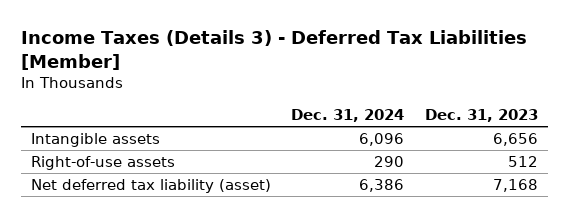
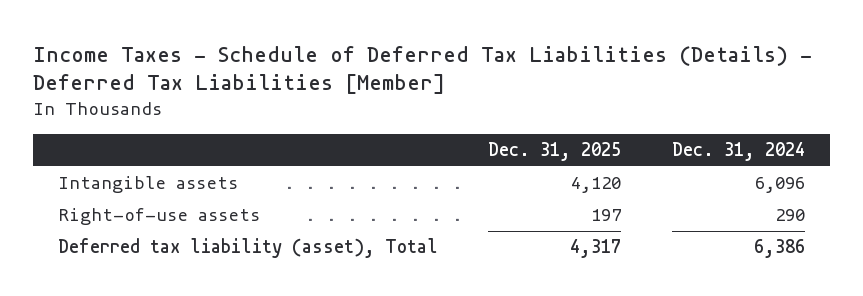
[21,30,528,70] Income Taxes (Details 3) - Deferred Tax Liabilities [Member] -> [32,45,812,95] Income Taxes - Schedule of Deferred Tax Liabilities (Details) - Deferred Tax Liabilities [Member]
[424,109,538,123] Dec. 31, 2023 -> none
none -> [488,141,622,161] Dec. 31, 2025
[31,179,272,194] Net deferred tax liability (asset) -> [58,238,439,259] Deferred tax liability (asset), Total

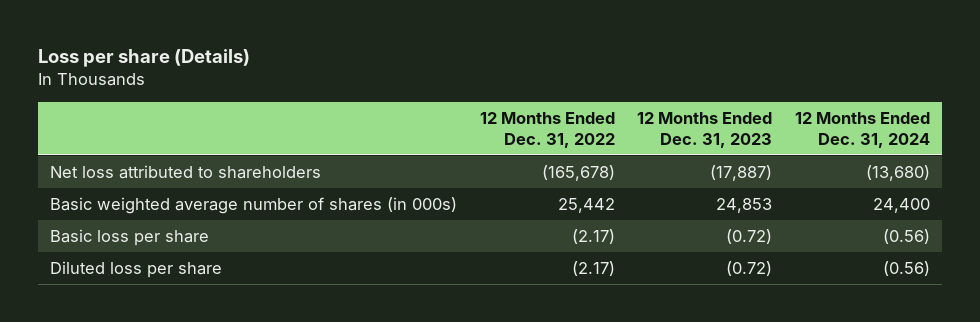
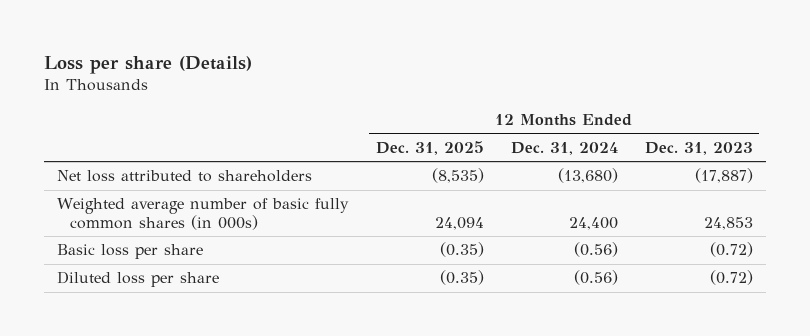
[479,111,615,148] 12 Months Ended Dec. 31, 2022 -> none
none -> [375,140,484,155] Dec. 31, 2025
[49,197,457,215] Basic weighted average number of shares (in 000s) -> [57,198,350,230] Weighted average number of basic fully common shares (in 000s)

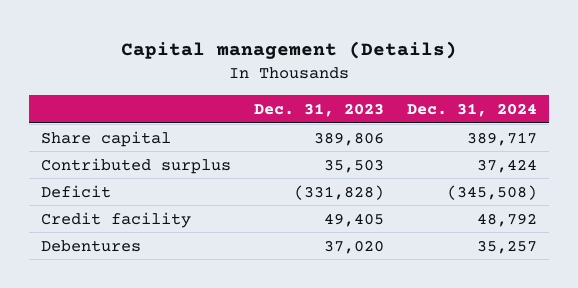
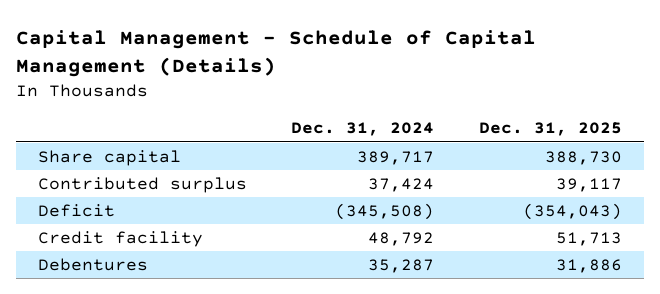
[120,41,457,60] Capital management (Details) -> [15,29,536,78] Capital Management - Schedule of Capital Management (Details)
[253,102,384,117] Dec. 31, 2023 -> none
none -> [478,122,622,137] Dec. 31, 2025
[477,239,538,254] 35,257 -> [368,258,435,273] 35,287

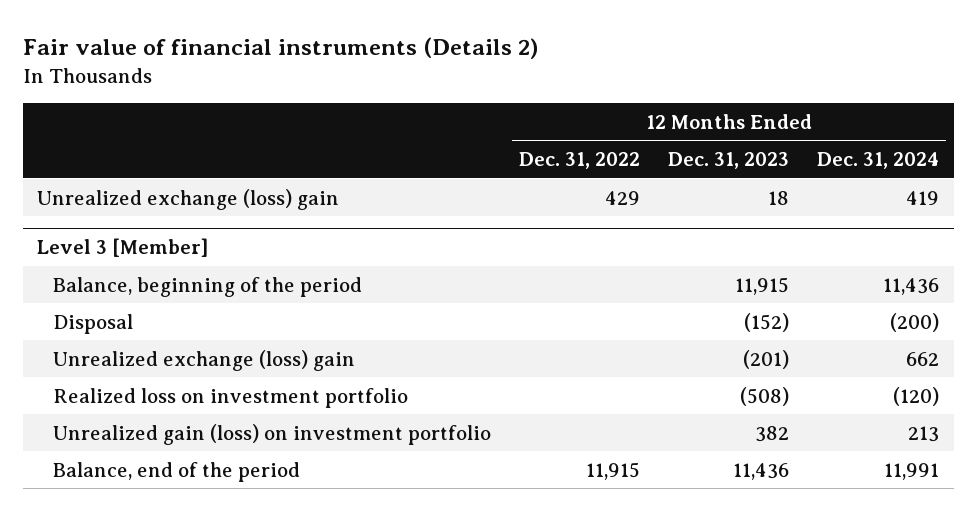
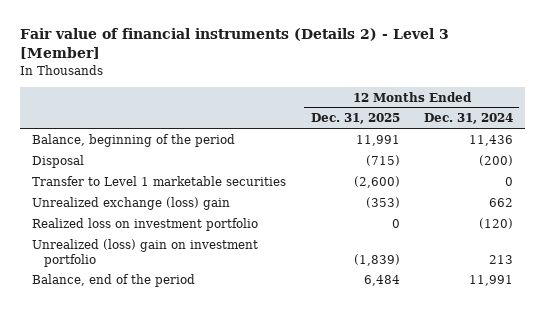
[23,36,539,59] Fair value of financial instruments (Details 2) -> [20,28,450,60] Fair value of financial instruments (Details 2) - Level 3 [Member]
[518,152,640,170] Dec. 31, 2022 -> none
[668,152,790,170] Dec. 31, 2023 -> none
none -> [310,113,400,125] Dec. 31, 2025
[37,188,340,210] Unrealized exchange (loss) gain -> none
[37,238,209,258] Level 3 [Member] -> none
none -> [32,175,287,186] Transfer to Level 1 marketable securities
[52,423,491,445] Unrealized gain (loss) on investment portfolio -> [32,238,259,267] Unrealized (loss) gain on investment portfolio

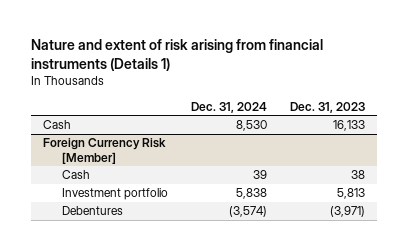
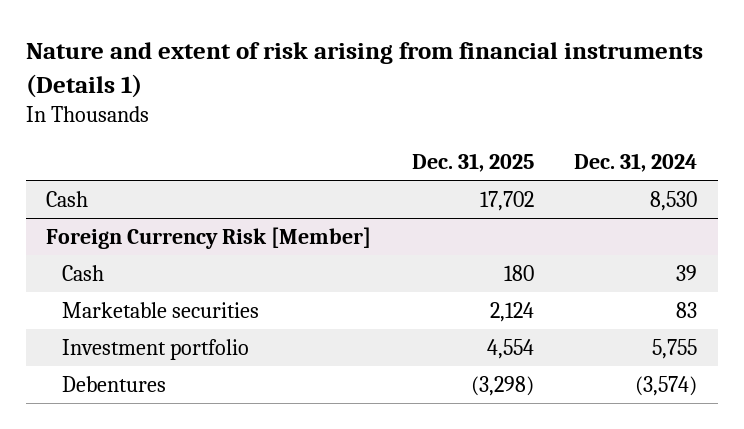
[290,101,366,113] Dec. 31, 2023 -> none
none -> [411,153,534,173] Dec. 31, 2025
none -> [61,301,259,318] Marketable securities
[236,188,268,200] 5,838 -> [652,338,698,359] 5,755

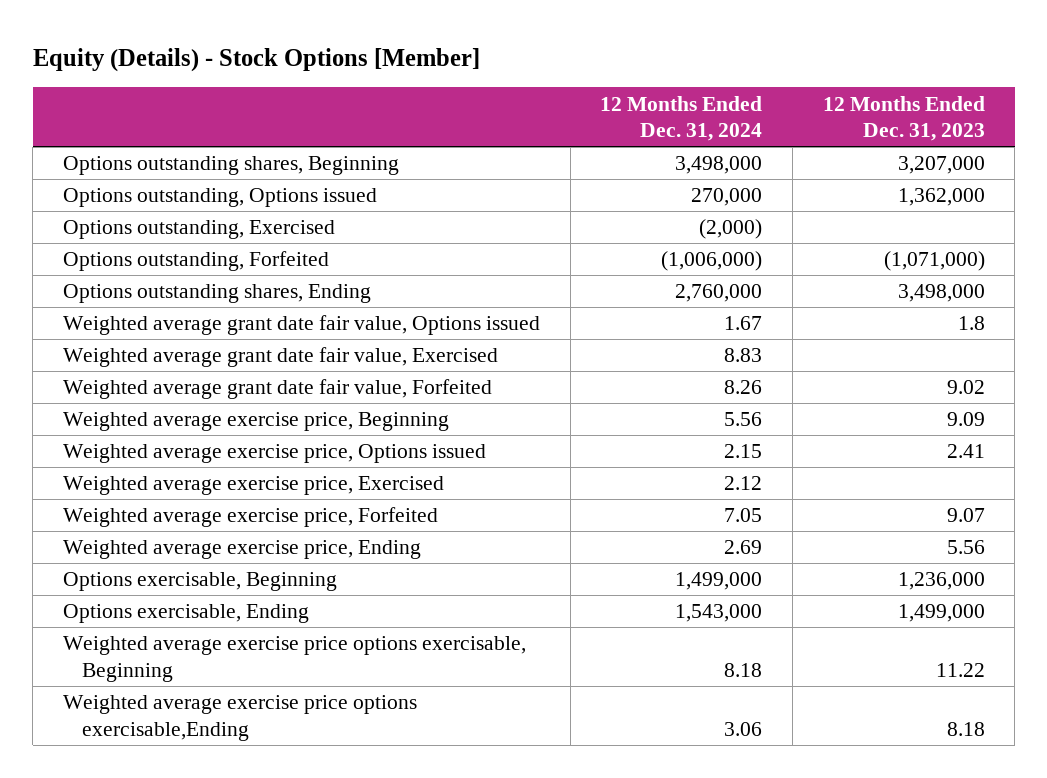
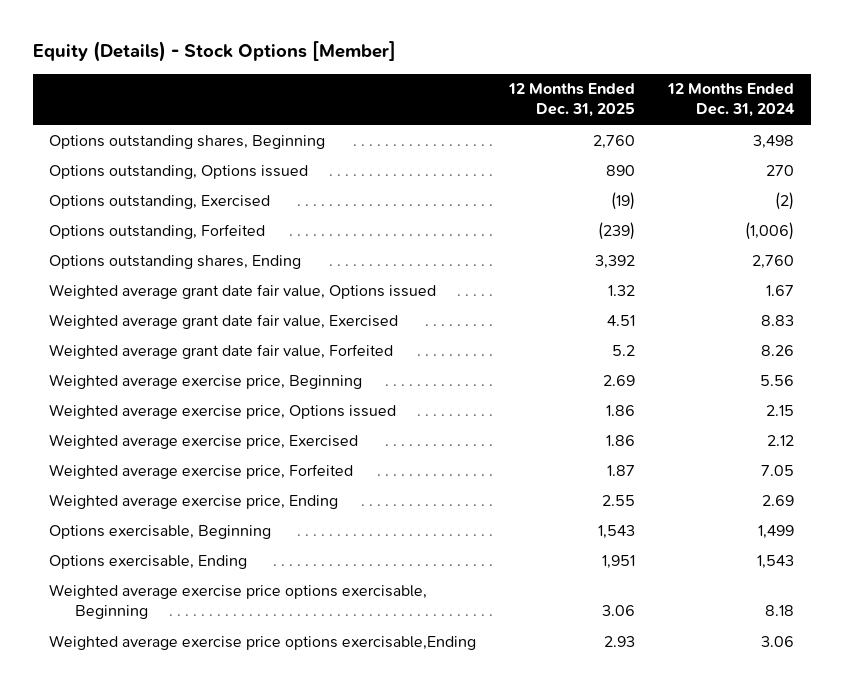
[822,95,985,141] 12 Months Ended Dec. 31, 2023 -> none
none -> [508,83,636,118] 12 Months Ended Dec. 31, 2025
[675,156,763,175] 3,498,000 -> [753,134,795,149] 3,498
[691,188,763,207] 270,000 -> [766,164,795,176] 270
[699,219,763,240] (2,000) -> [775,191,795,210] (2)
[661,251,763,272] (1,006,000) -> [745,221,795,240] (1,006)
[675,284,763,303] 2,760,000 -> [752,254,795,269] 2,760
[675,572,763,591] 1,499,000 -> [758,524,795,539] 1,499
[675,604,763,623] 1,543,000 -> [757,554,795,569] 1,543

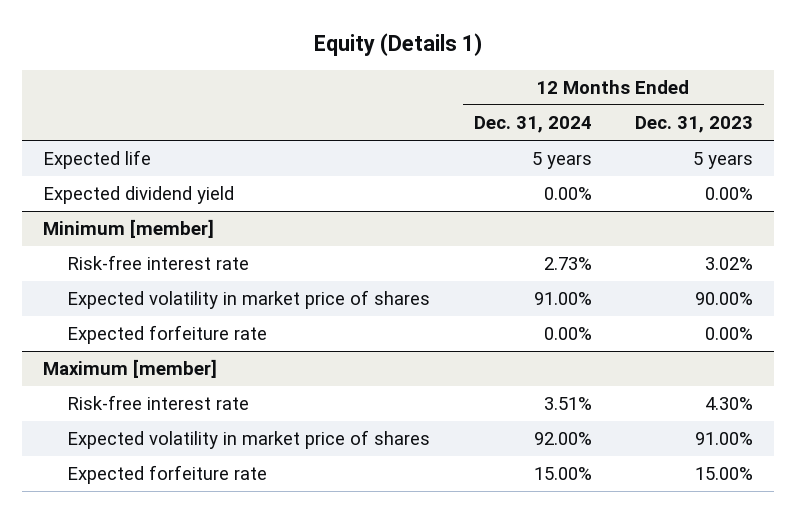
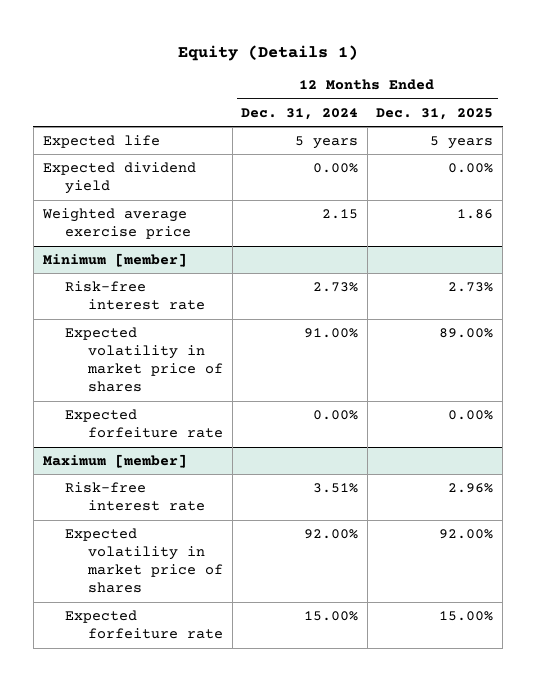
[634,116,753,134] Dec. 31, 2023 -> none
none -> [376,107,494,120] Dec. 31, 2025
none -> [41,208,192,240] Weighted average exercise price

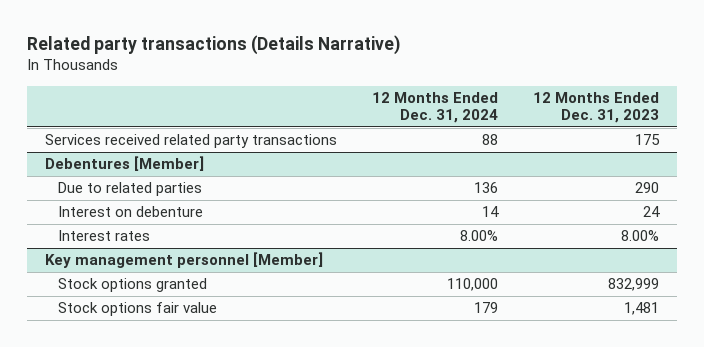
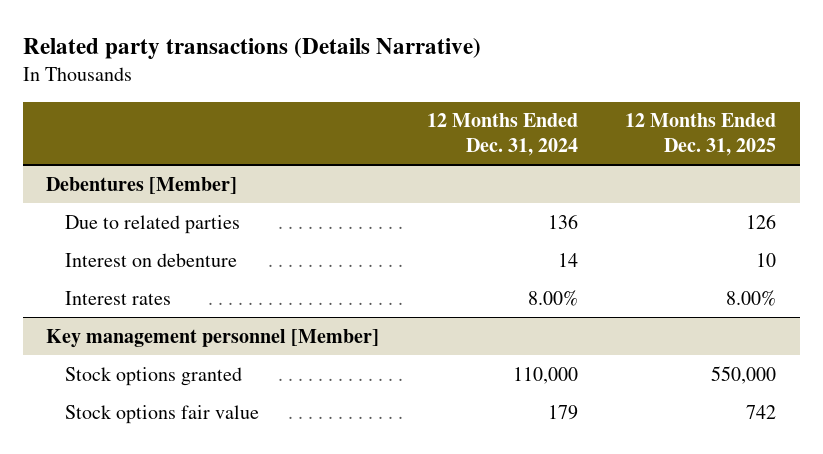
[533,91,660,124] 12 Months Ended Dec. 31, 2023 -> none
none -> [625,113,777,157] 12 Months Ended Dec. 31, 2025
[44,134,337,149] Services received related party transactions -> none

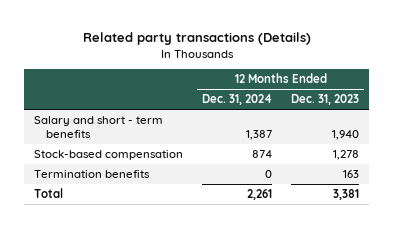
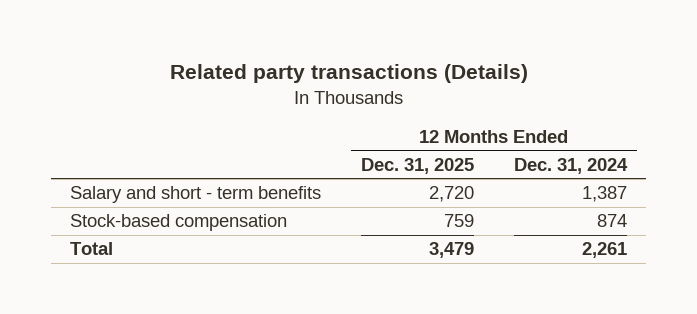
[291,94,360,106] Dec. 31, 2023 -> none
none -> [361,157,475,174] Dec. 31, 2025
[33,170,150,179] Termination benefits -> none

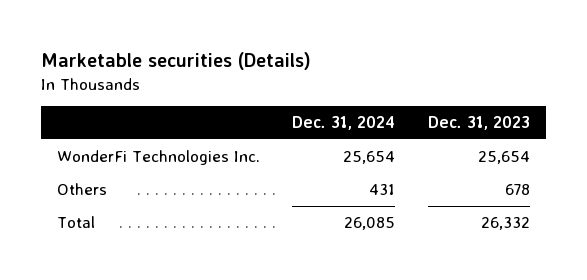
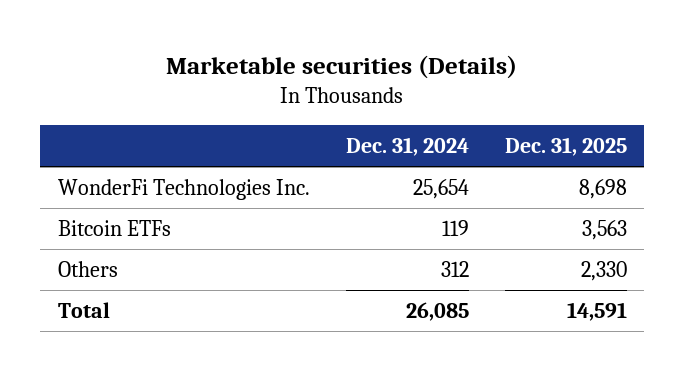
[427,116,530,131] Dec. 31, 2023 -> none
none -> [504,137,627,157] Dec. 31, 2025
none -> [57,219,171,236] Bitcoin ETFs
[369,184,396,196] 431 -> [440,260,469,277] 312

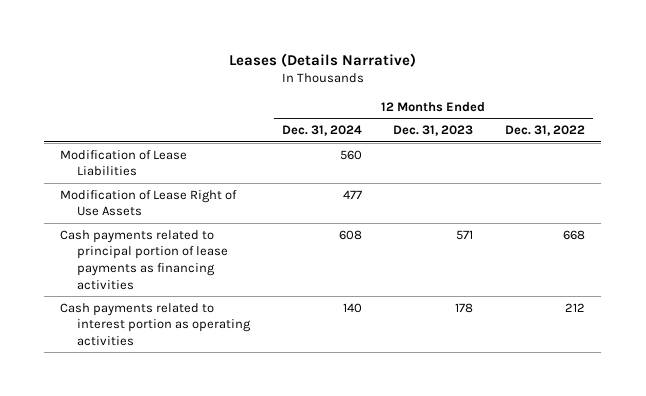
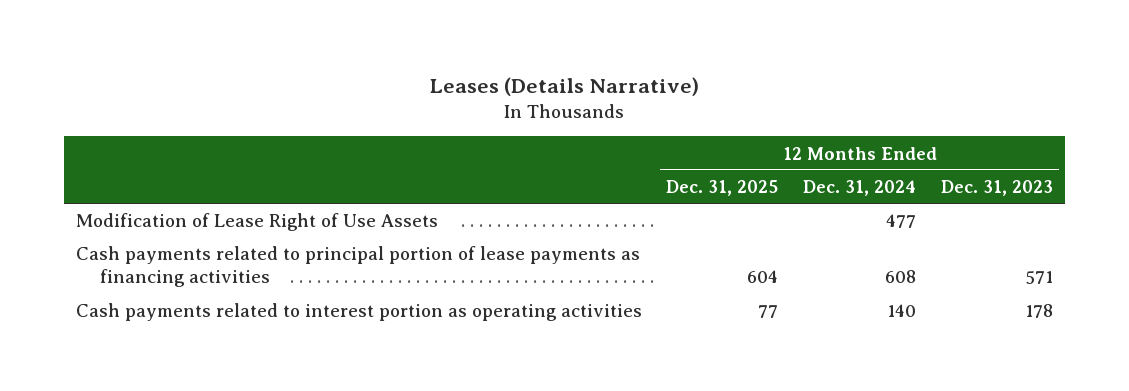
[505,125,586,137] Dec. 31, 2022 -> none
none -> [666,179,779,196] Dec. 31, 2025
[60,149,188,177] Modification of Lease Liabilities -> none

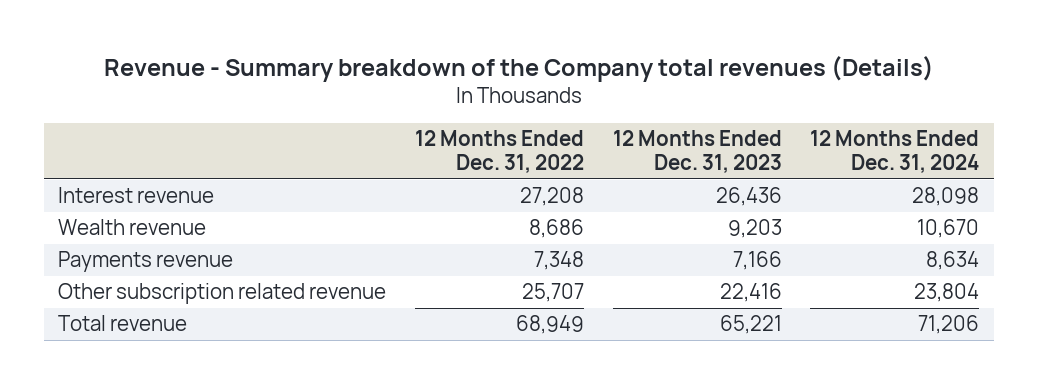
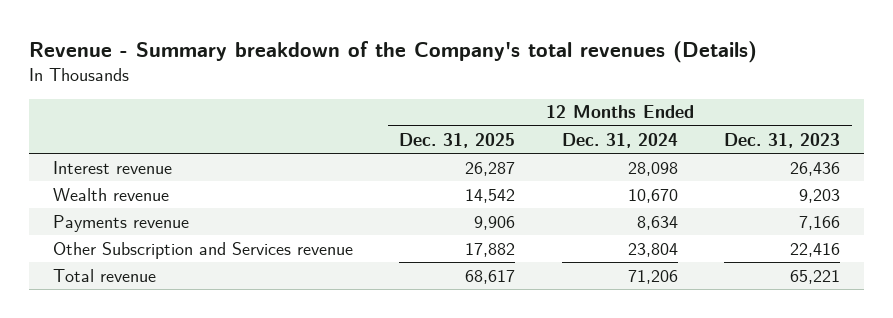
[103,55,934,82] Revenue - Summary breakdown of the Company total revenues (Details) -> [29,40,758,63] Revenue - Summary breakdown of the Company's total revenues (Details)
[415,130,585,174] 12 Months Ended Dec. 31, 2022 -> none
none -> [399,132,516,148] Dec. 31, 2025
[58,283,387,305] Other subscription related revenue -> [52,241,353,259] Other Subscription and Services revenue

